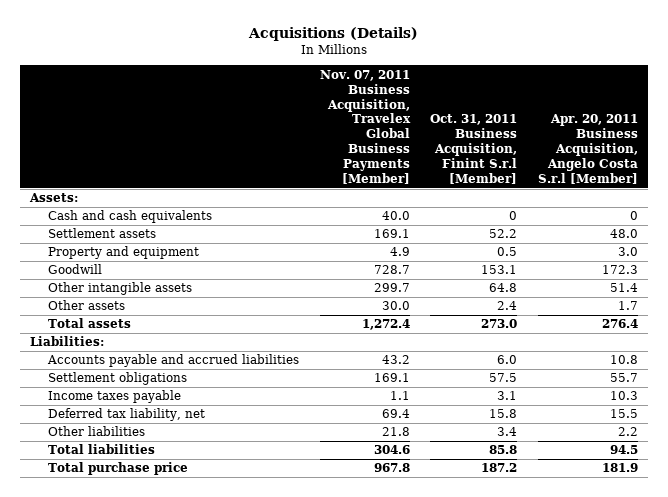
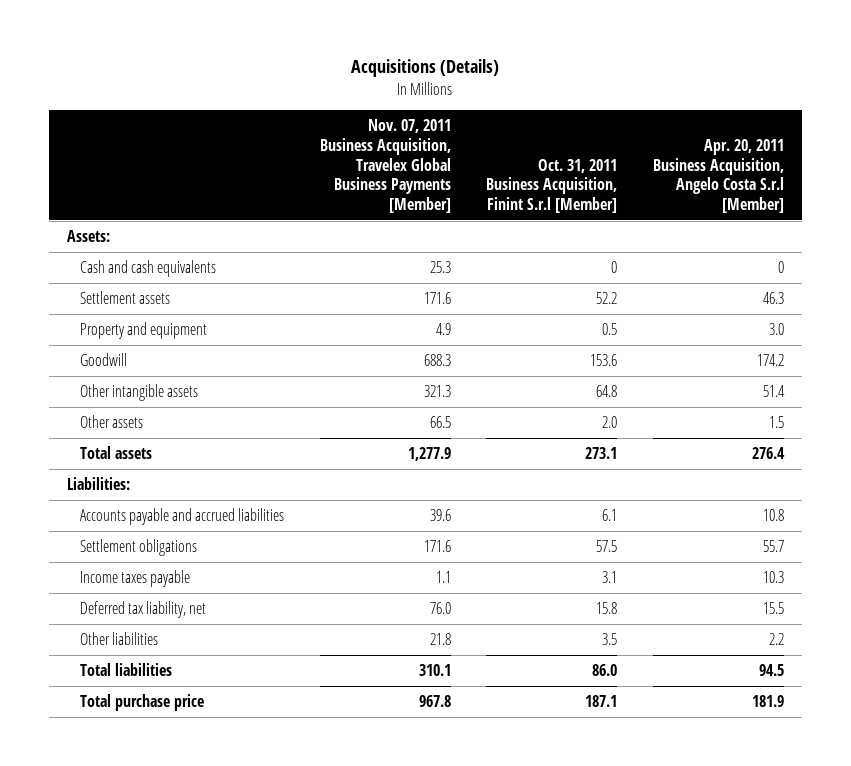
[381,211,410,221] 40.0 -> [429,260,451,273] 25.3
[373,229,410,239] 169.1 -> [423,291,451,304] 171.6
[609,229,638,239] 48.0 -> [763,291,785,304] 46.3
[373,265,410,275] 728.7 -> [423,353,451,366] 688.3
[481,265,518,275] 153.1 -> [590,353,618,366] 153.6
[601,265,638,275] 172.3 -> [757,353,785,366] 174.2
[373,283,410,293] 299.7 -> [423,384,451,397] 321.3
[381,301,410,311] 30.0 -> [429,415,451,428] 66.5
[497,301,518,311] 2.4 -> [602,415,618,428] 2.0
[617,301,638,311] 1.7 -> [769,415,785,428] 1.5
[361,319,410,331] 1,272.4 -> [407,446,451,461] 1,277.9
[481,319,518,329] 273.0 -> [585,446,618,459] 273.1
[381,355,410,365] 43.2 -> [429,508,451,521] 39.6
[497,355,518,365] 6.0 -> [602,508,618,521] 6.1
[373,373,410,383] 169.1 -> [423,539,451,552] 171.6
[381,409,410,419] 69.4 -> [429,601,451,614] 76.0
[497,427,518,437] 3.4 -> [602,632,618,645] 3.5
[373,445,410,455] 304.6 -> [418,663,451,676] 310.1
[489,445,518,455] 85.8 -> [592,663,618,676] 86.0
[481,463,518,473] 187.2 -> [585,694,618,707] 187.1

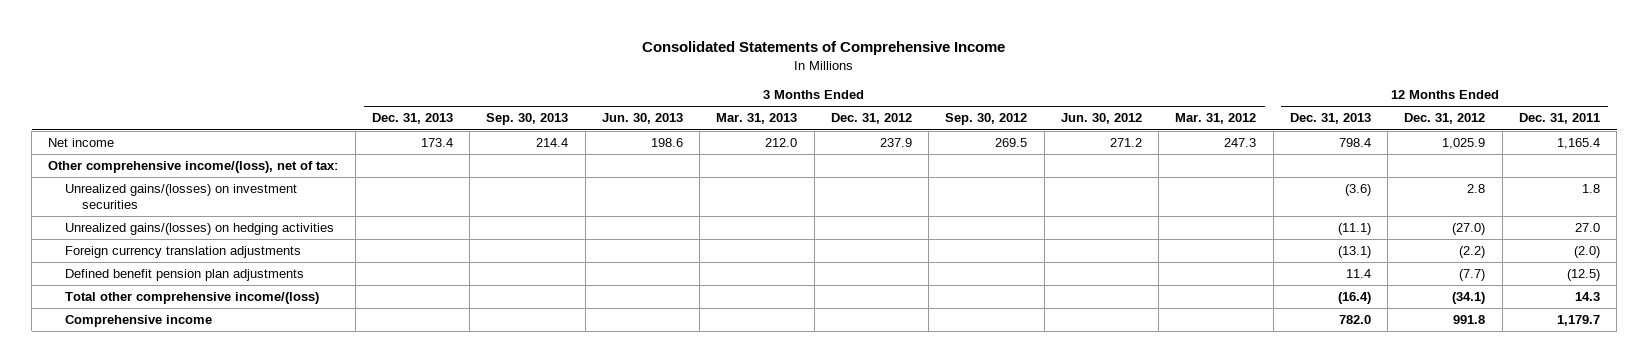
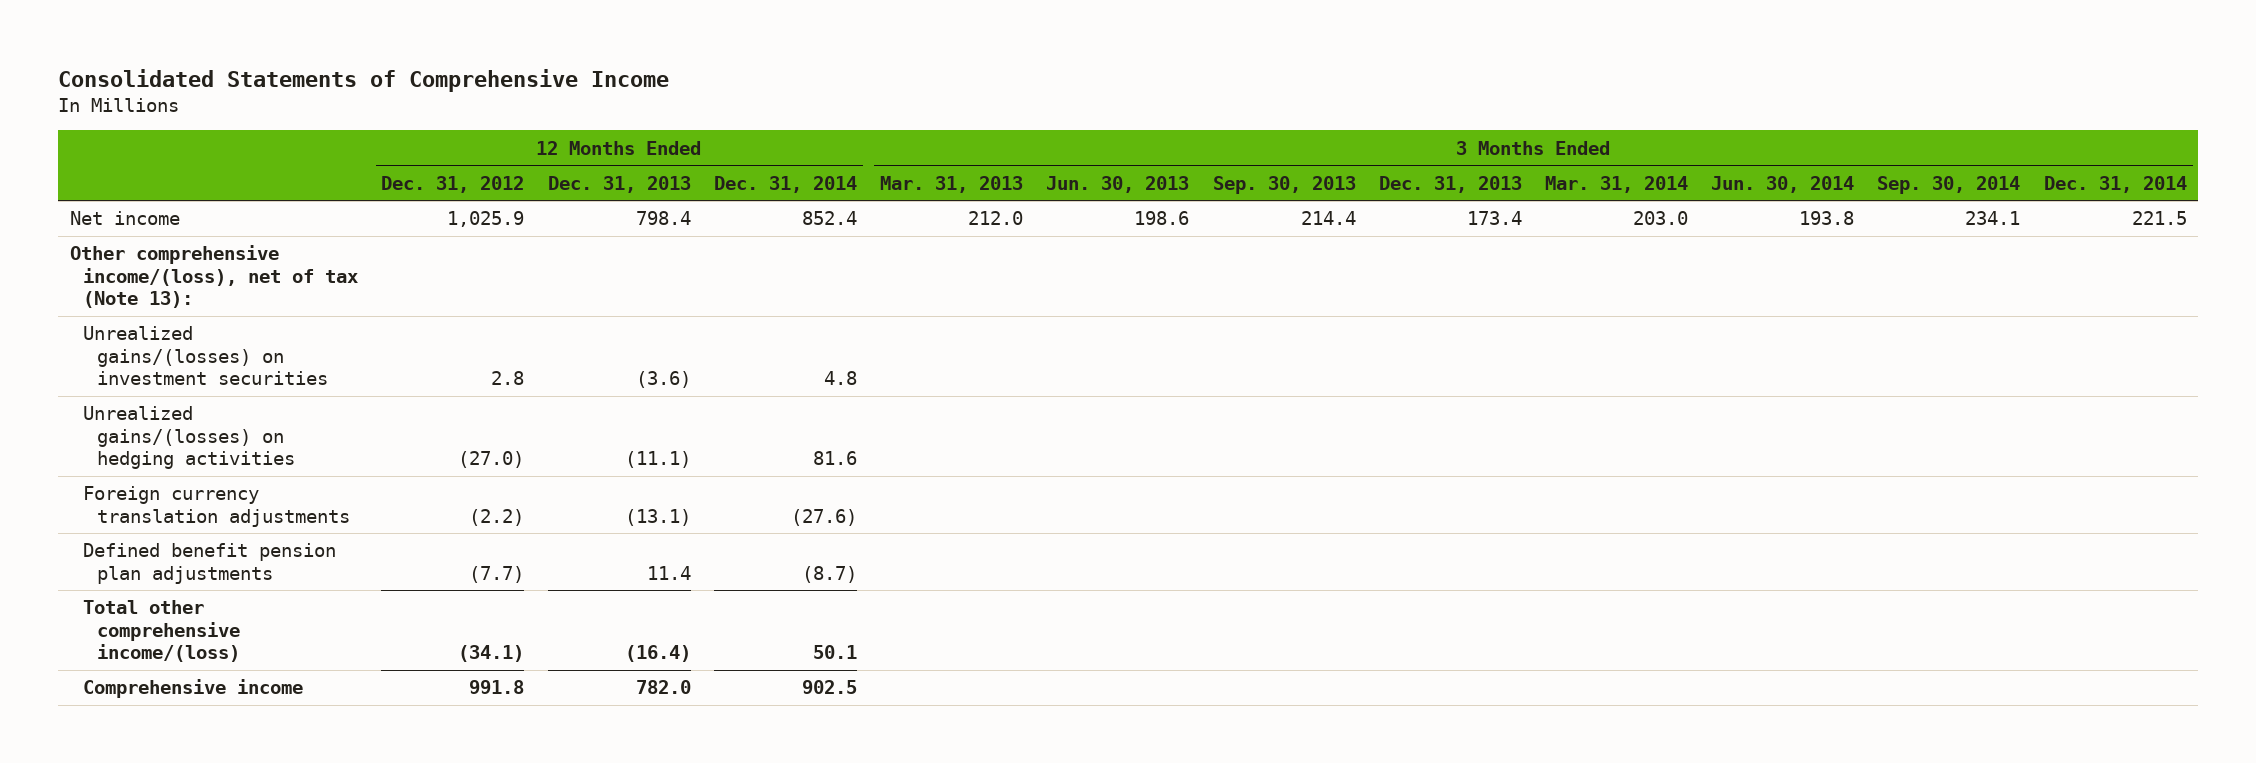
[830,113,912,125] Dec. 31, 2012 -> none
[945,113,1028,126] Sep. 30, 2012 -> none
[1060,113,1142,125] Jun. 30, 2012 -> none
[1175,113,1257,125] Mar. 31, 2012 -> none
[1518,113,1600,125] Dec. 31, 2011 -> none
none -> [713,175,857,193] Dec. 31, 2014
none -> [1545,175,1689,193] Mar. 31, 2014
none -> [1711,175,1855,193] Jun. 30, 2014
none -> [1877,175,2021,194] Sep. 30, 2014
none -> [2043,175,2187,193] Dec. 31, 2014
[48,161,339,174] Other comprehensive income/(loss), net of tax: -> [69,245,359,309] Other comprehensive income/(loss), net of tax (Note 13):

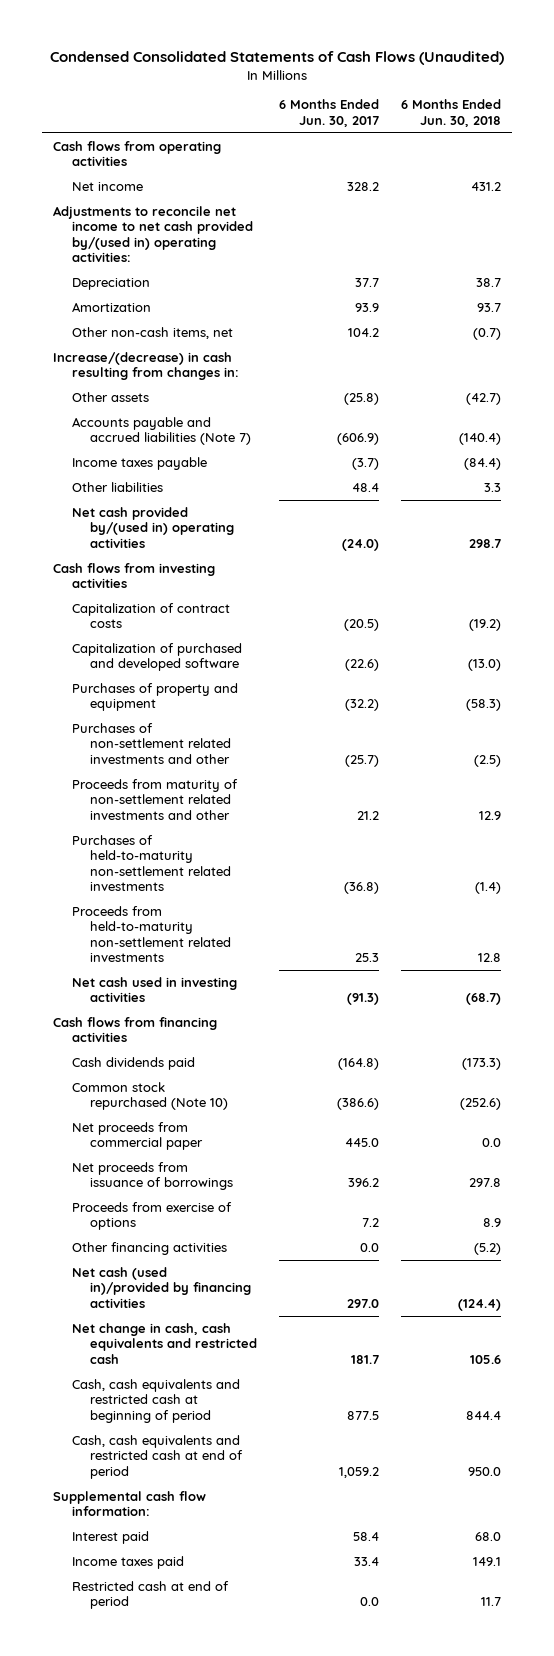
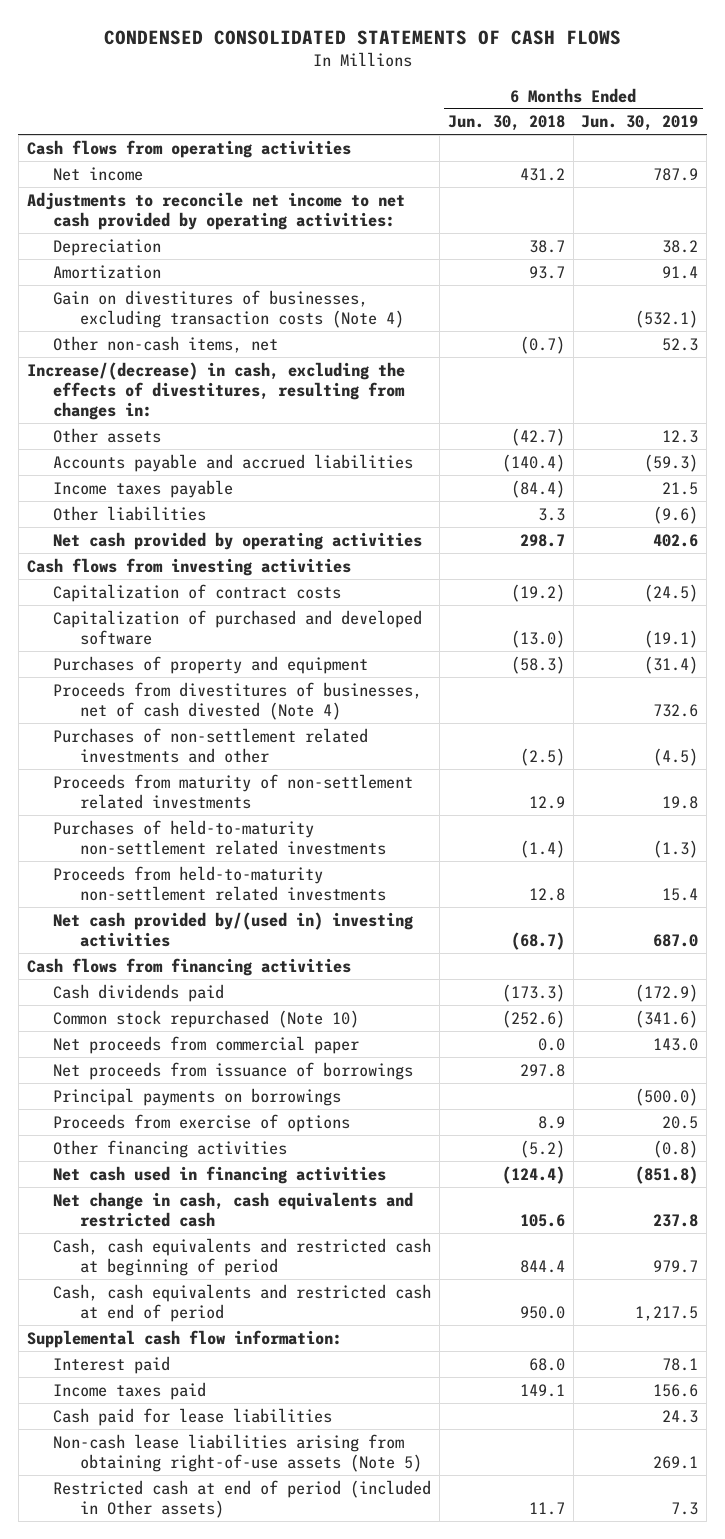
[50,51,505,66] Condensed Consolidated Statements of Cash Flows (Unaudited) -> [103,30,621,46] CONDENSED CONSOLIDATED STATEMENTS OF CASH FLOWS
[278,99,379,127] 6 Months Ended Jun. 30, 2017 -> none
none -> [581,115,699,132] Jun. 30, 2019
[53,205,253,263] Adjustments to reconcile net income to net cash provided by/(used in) operating activities: -> [26,191,405,230] Adjustments to reconcile net income to net cash provided by operating activities:
none -> [53,289,404,328] Gain on divestitures of businesses, excluding transaction costs (Note 4)
[53,351,239,381] Increase/(decrease) in cash resulting from changes in: -> [26,361,406,420] Increase/(decrease) in cash, excluding the effects of divestitures, resulting from changes in:
[71,416,251,446] Accounts payable and accrued liabilities (Note 7) -> [53,453,414,472] Accounts payable and accrued liabilities
[71,506,234,548] Net cash provided by/(used in) operating activities -> [53,531,423,550] Net cash provided by operating activities
none -> [53,681,423,720] Proceeds from divestitures of businesses, net of cash divested (Note 4)
[71,778,238,820] Proceeds from maturity of non-settlement related investments and other -> [53,773,414,809] Proceeds from maturity of non-settlement related investments
[71,976,237,1003] Net cash used in investing activities -> [53,911,414,947] Net cash provided by/(used in) investing activities
none -> [53,1087,342,1106] Principal payments on borrowings
[71,1266,251,1308] Net cash (used in)/provided by financing activities -> [53,1165,387,1184] Net cash used in financing activities
none -> [53,1407,333,1426] Cash paid for lease liabilities
none -> [53,1433,422,1472] Non-cash lease liabilities arising from obtaining right-of-use assets (Note 5)
[71,1580,229,1610] Restricted cash at end of period -> [53,1479,432,1518] Restricted cash at end of period (included in Other assets)

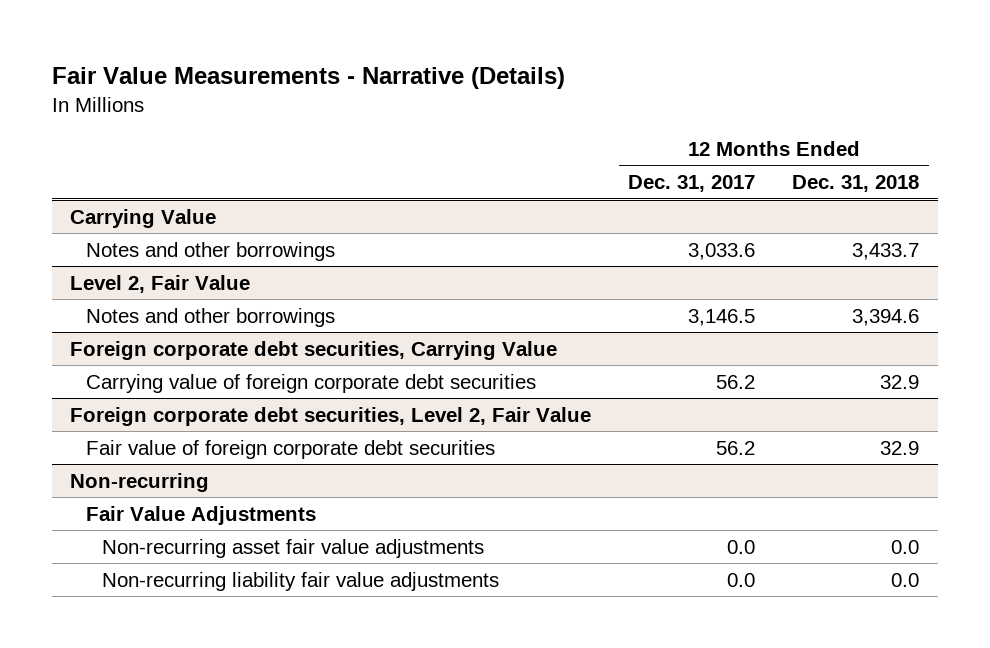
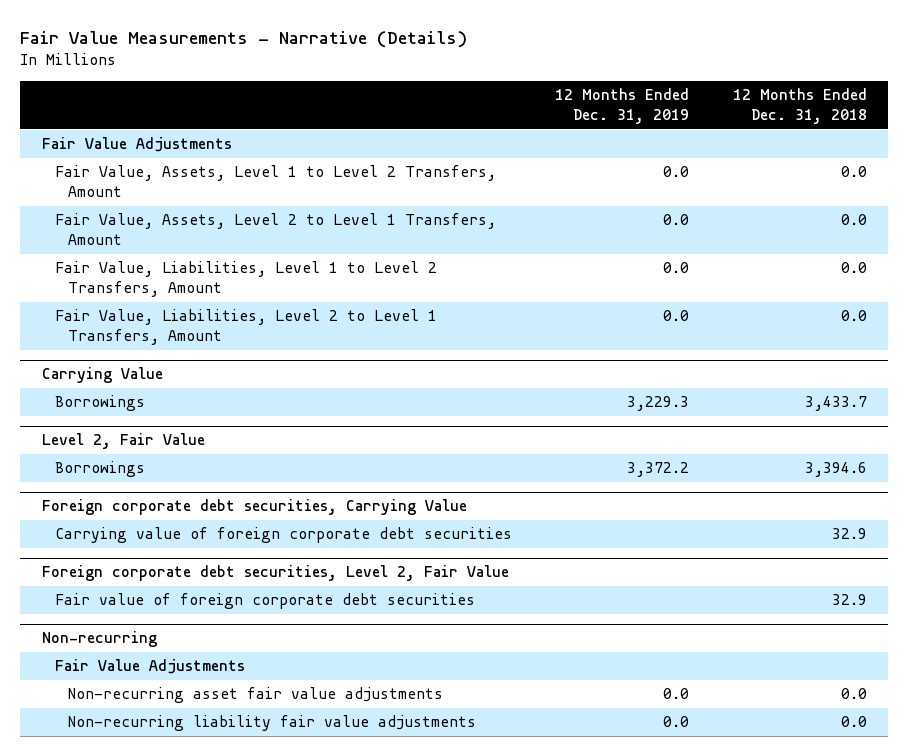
[628,175,756,193] Dec. 31, 2017 -> none
none -> [555,87,690,124] 12 Months Ended Dec. 31, 2019
none -> [41,137,232,153] Fair Value Adjustments
none -> [54,165,496,198] Fair Value, Assets, Level 1 to Level 2 Transfers, Amount
none -> [54,213,496,246] Fair Value, Assets, Level 2 to Level 1 Transfers, Amount
none -> [54,261,437,298] Fair Value, Liabilities, Level 1 to Level 2 Transfers, Amount
none -> [54,309,437,346] Fair Value, Liabilities, Level 2 to Level 1 Transfers, Amount
[86,241,336,261] Notes and other borrowings -> [54,395,145,412] Borrowings
[86,307,336,327] Notes and other borrowings -> [54,461,145,478] Borrowings

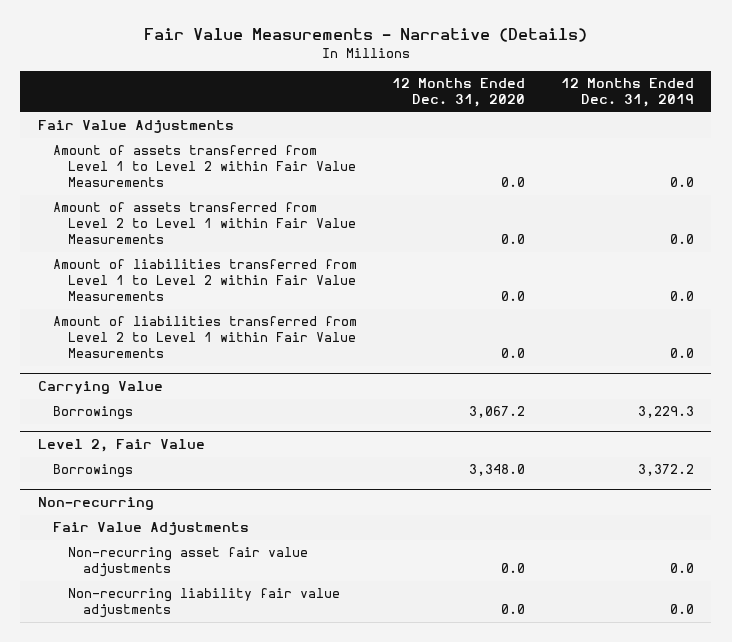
[732,87,867,124] 12 Months Ended Dec. 31, 2018 -> none
none -> [392,78,526,108] 12 Months Ended Dec. 31, 2020
[54,165,496,198] Fair Value, Assets, Level 1 to Level 2 Transfers, Amount -> [52,145,356,188] Amount of assets transferred from Level 1 to Level 2 within Fair Value Measurements
[54,213,496,246] Fair Value, Assets, Level 2 to Level 1 Transfers, Amount -> [52,202,356,245] Amount of assets transferred from Level 2 to Level 1 within Fair Value Measurements
[54,261,437,298] Fair Value, Liabilities, Level 1 to Level 2 Transfers, Amount -> [52,259,357,302] Amount of liabilities transferred from Level 1 to Level 2 within Fair Value Measurements
[54,309,437,346] Fair Value, Liabilities, Level 2 to Level 1 Transfers, Amount -> [52,316,357,359] Amount of liabilities transferred from Level 2 to Level 1 within Fair Value Measurements
[41,499,467,516] Foreign corporate debt securities, Carrying Value -> none
[54,527,512,544] Carrying value of foreign corporate debt securities -> none
[41,565,509,582] Foreign corporate debt securities, Level 2, Fair Value -> none
[54,593,475,610] Fair value of foreign corporate debt securities -> none

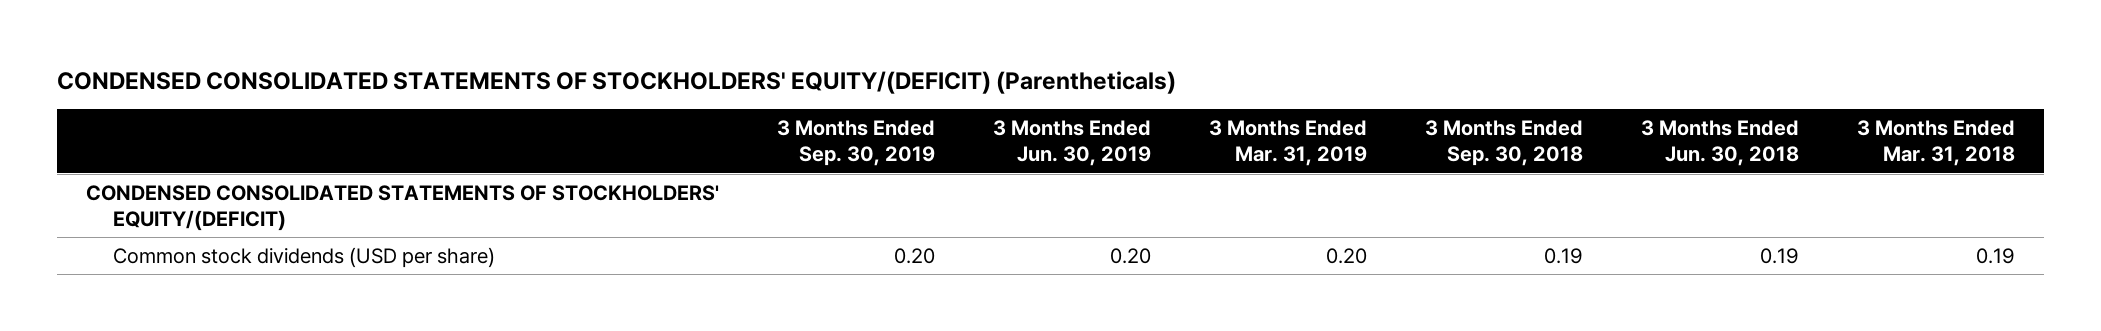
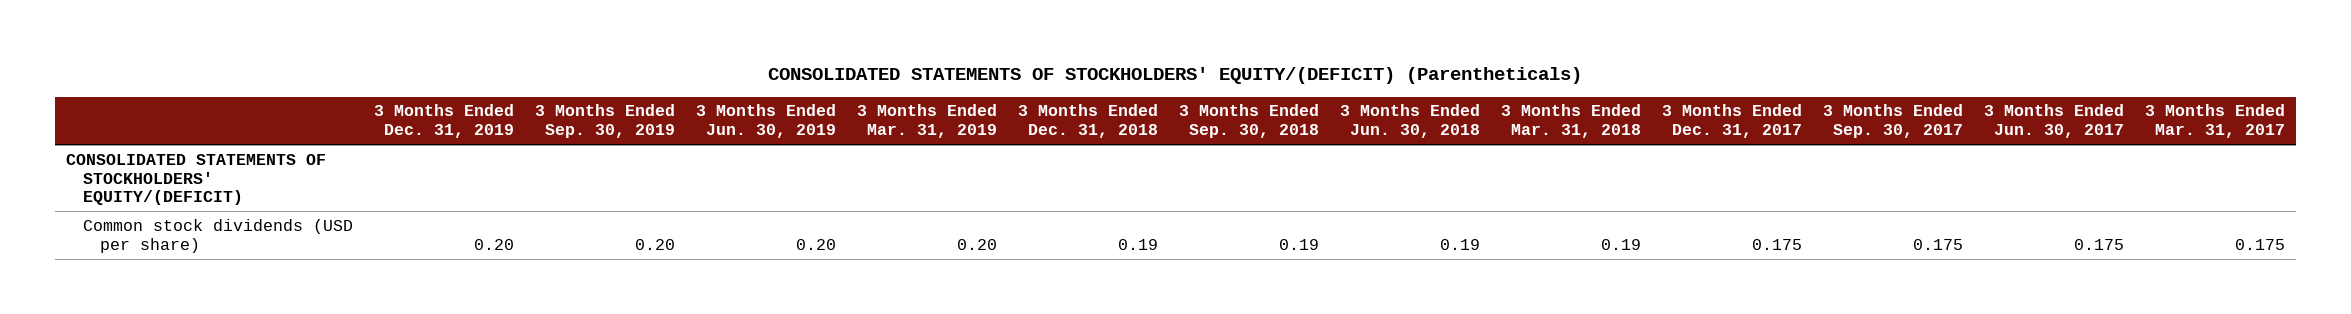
[57,70,1177,94] CONDENSED CONSOLIDATED STATEMENTS OF STOCKHOLDERS' EQUITY/(DEFICIT) (Parentheticals) -> [768,67,1583,85] CONSOLIDATED STATEMENTS OF STOCKHOLDERS' EQUITY/(DEFICIT) (Parentheticals)
none -> [373,104,514,139] 3 Months Ended Dec. 31, 2019
none -> [1017,104,1158,139] 3 Months Ended Dec. 31, 2018
none -> [1661,104,1802,139] 3 Months Ended Dec. 31, 2017
none -> [1822,104,1963,139] 3 Months Ended Sep. 30, 2017
none -> [1984,104,2125,139] 3 Months Ended Jun. 30, 2017
none -> [2145,104,2286,139] 3 Months Ended Mar. 31, 2017
[86,184,720,231] CONDENSED CONSOLIDATED STATEMENTS OF STOCKHOLDERS' EQUITY/(DEFICIT) -> [65,153,326,206] CONSOLIDATED STATEMENTS OF STOCKHOLDERS' EQUITY/(DEFICIT)

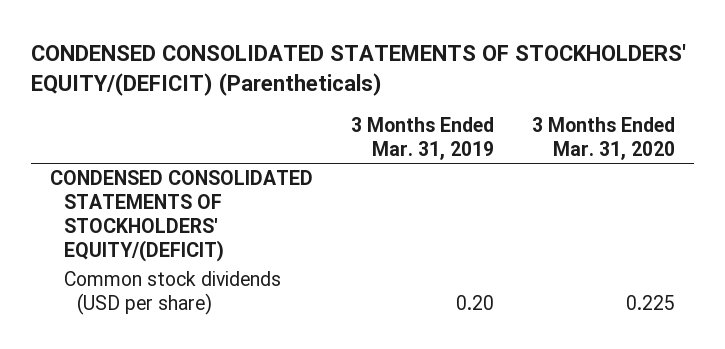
[768,67,1583,85] CONSOLIDATED STATEMENTS OF STOCKHOLDERS' EQUITY/(DEFICIT) (Parentheticals) -> [31,44,687,96] CONDENSED CONSOLIDATED STATEMENTS OF STOCKHOLDERS' EQUITY/(DEFICIT) (Parentheticals)
[373,104,514,139] 3 Months Ended Dec. 31, 2019 -> none
[534,104,675,139] 3 Months Ended Sep. 30, 2019 -> none
[695,104,836,139] 3 Months Ended Jun. 30, 2019 -> none
[1017,104,1158,139] 3 Months Ended Dec. 31, 2018 -> none
[1178,104,1319,139] 3 Months Ended Sep. 30, 2018 -> none
[1339,104,1480,139] 3 Months Ended Jun. 30, 2018 -> none
[1500,104,1641,139] 3 Months Ended Mar. 31, 2018 -> none
[1661,104,1802,139] 3 Months Ended Dec. 31, 2017 -> none
[1822,104,1963,139] 3 Months Ended Sep. 30, 2017 -> none
[1984,104,2125,139] 3 Months Ended Jun. 30, 2017 -> none
[2145,104,2286,139] 3 Months Ended Mar. 31, 2017 -> none
none -> [531,116,675,160] 3 Months Ended Mar. 31, 2020
[65,153,326,206] CONSOLIDATED STATEMENTS OF STOCKHOLDERS' EQUITY/(DEFICIT) -> [50,170,314,263] CONDENSED CONSOLIDATED STATEMENTS OF STOCKHOLDERS' EQUITY/(DEFICIT)

